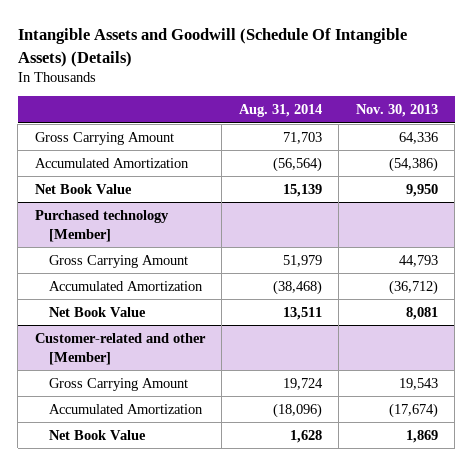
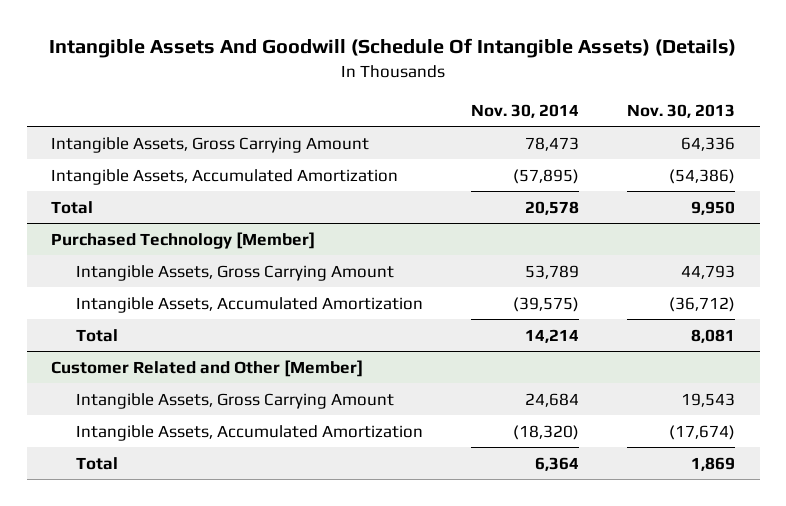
[17,28,407,67] Intangible Assets and Goodwill (Schedule Of Intangible Assets) (Details) -> [49,38,737,59] Intangible Assets And Goodwill (Schedule Of Intangible Assets) (Details)
[238,104,322,118] Aug. 31, 2014 -> none
none -> [471,103,580,118] Nov. 30, 2014
[34,131,174,145] Gross Carrying Amount -> [50,136,369,153] Intangible Assets, Gross Carrying Amount
[34,157,189,168] Accumulated Amortization -> [50,168,398,185] Intangible Assets, Accumulated Amortization
[34,183,132,194] Net Book Value -> [50,200,93,214] Total
[34,209,169,242] Purchased technology [Member] -> [50,231,315,249] Purchased Technology [Member]
[48,254,188,268] Gross Carrying Amount -> [75,264,394,281] Intangible Assets, Gross Carrying Amount
[48,280,203,291] Accumulated Amortization -> [75,296,423,313] Intangible Assets, Accumulated Amortization
[48,306,146,317] Net Book Value -> [75,328,118,342] Total
[34,332,206,365] Customer-related and other [Member] -> [50,359,363,377] Customer Related and Other [Member]
[48,377,188,391] Gross Carrying Amount -> [75,392,394,409] Intangible Assets, Gross Carrying Amount
[48,403,203,414] Accumulated Amortization -> [75,424,423,441] Intangible Assets, Accumulated Amortization
[48,429,146,440] Net Book Value -> [75,456,118,470] Total

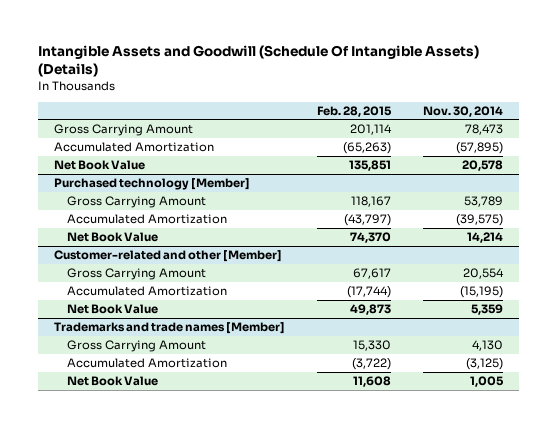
[49,38,737,59] Intangible Assets And Goodwill (Schedule Of Intangible Assets) (Details) -> [37,45,479,78] Intangible Assets and Goodwill (Schedule Of Intangible Assets) (Details)
[627,103,736,118] Nov. 30, 2013 -> none
none -> [316,105,392,117] Feb. 28, 2015
[75,456,118,470] Total -> none
[50,136,369,153] Intangible Assets, Gross Carrying Amount -> [53,124,193,137] Gross Carrying Amount
[50,168,398,185] Intangible Assets, Accumulated Amortization -> [53,142,214,153] Accumulated Amortization
[50,200,93,214] Total -> [53,160,145,171] Net Book Value
[50,231,315,249] Purchased Technology [Member] -> [53,178,250,191] Purchased technology [Member]
[75,264,394,281] Intangible Assets, Gross Carrying Amount -> [66,196,206,209] Gross Carrying Amount
[75,296,423,313] Intangible Assets, Accumulated Amortization -> [66,214,227,225] Accumulated Amortization
[75,328,118,342] Total -> [66,232,158,243] Net Book Value
[50,359,363,377] Customer Related and Other [Member] -> [53,250,282,263] Customer-related and other [Member]
[75,392,394,409] Intangible Assets, Gross Carrying Amount -> [66,268,206,281] Gross Carrying Amount
[525,392,580,407] 24,684 -> [462,268,504,280] 20,554
[75,424,423,441] Intangible Assets, Accumulated Amortization -> [66,286,227,297] Accumulated Amortization
[513,424,580,440] (18,320) -> [459,286,503,299] (15,195)
none -> [66,304,158,315] Net Book Value
none -> [53,322,285,335] Trademarks and trade names [Member]
none -> [66,340,206,353] Gross Carrying Amount
none -> [66,358,227,369] Accumulated Amortization
none -> [66,376,158,387] Net Book Value

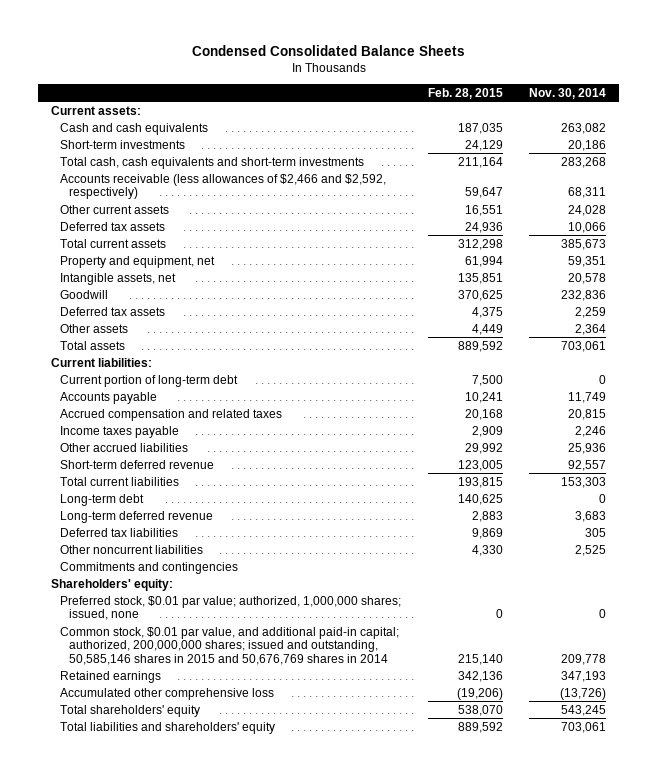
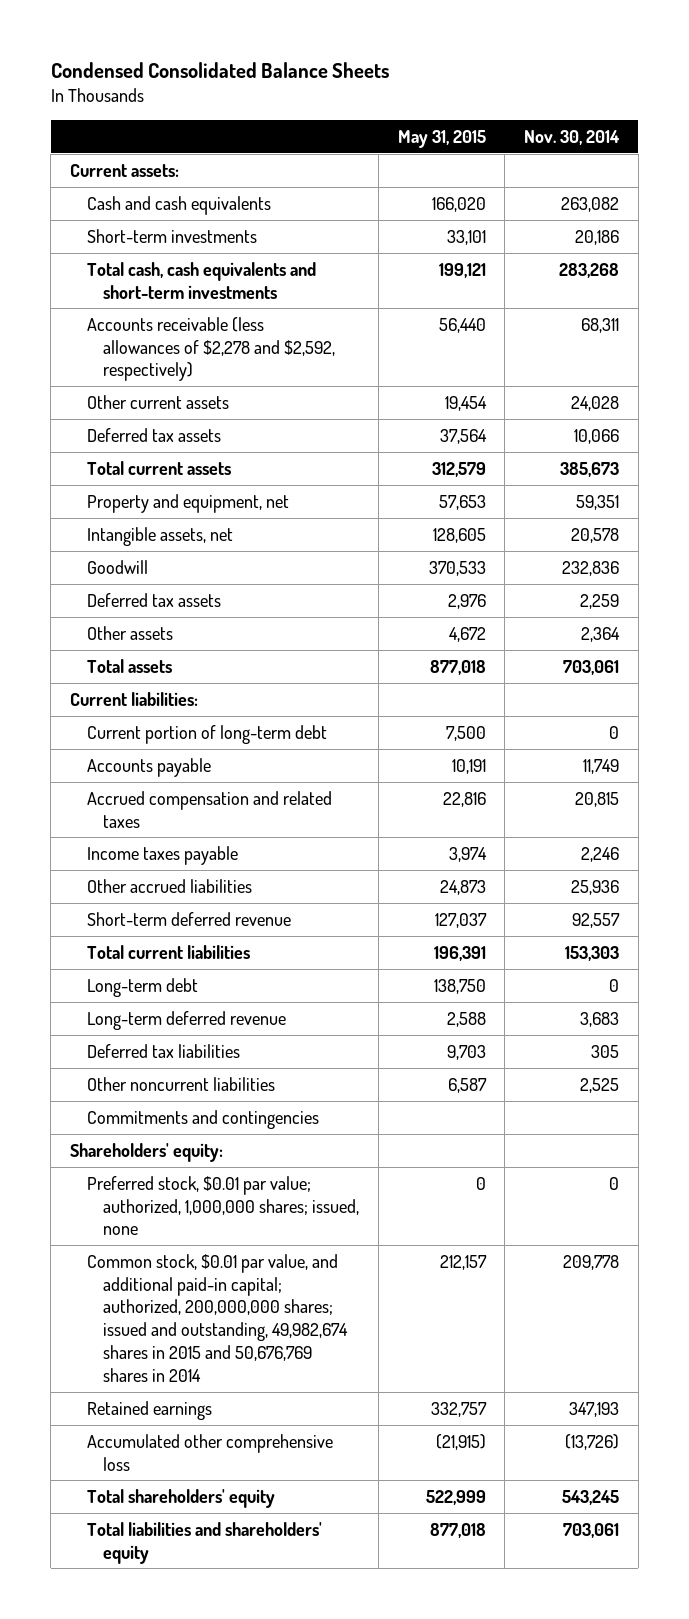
[427,87,503,99] Feb. 28, 2015 -> none
none -> [397,129,486,148] May 31, 2015
[60,173,387,200] Accounts receivable (less allowances of $2,466 and $2,592, respectively) -> [86,316,336,382] Accounts receivable (less allowances of $2,278 and $2,592, respectively)
[60,626,400,665] Common stock, $0.01 par value, and additional paid-in capital; authorized, 200,000,000 shares; issued and outstanding, 50,585,146 shares in 2015 and 50,676,769 shares in 2014 -> [86,1253,349,1382] Common stock, $0.01 par value, and additional paid-in capital; authorized, 200,000,000 shares; issued and outstanding, 49,982,674 shares in 2015 and 50,676,769 shares in 2014

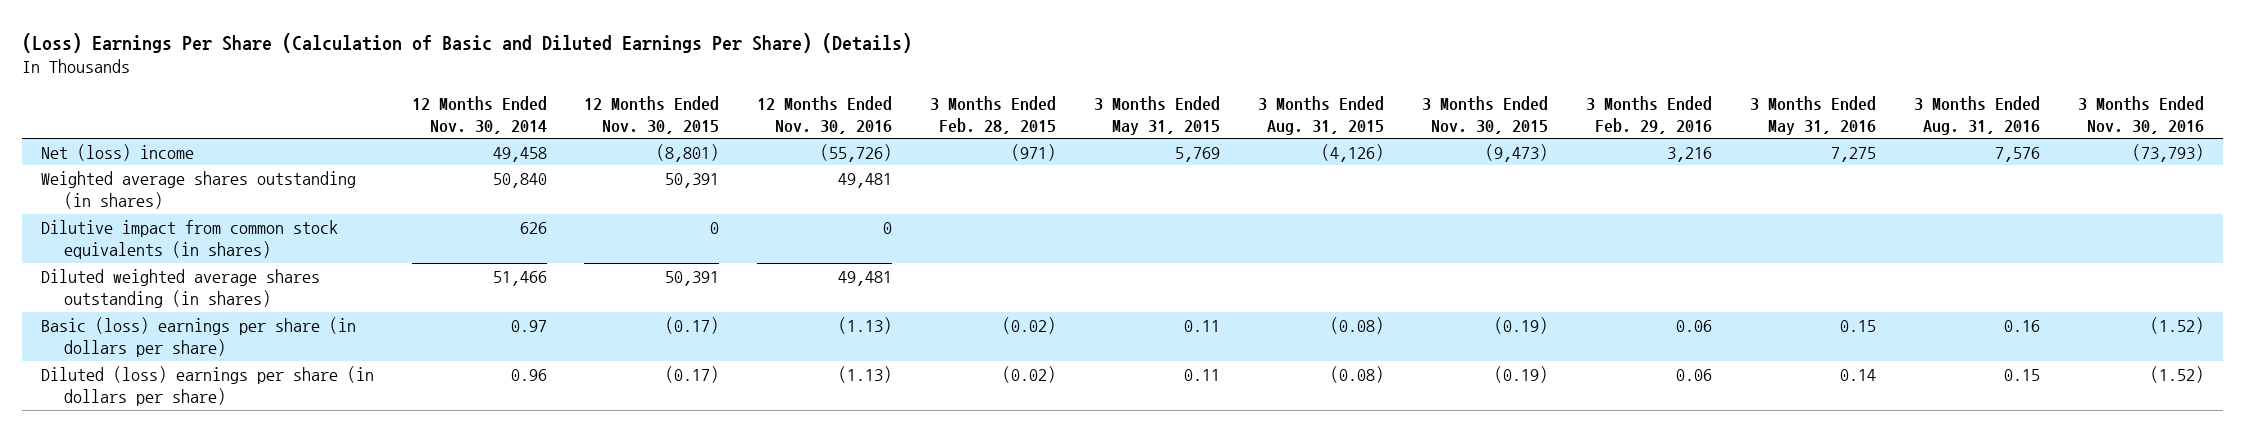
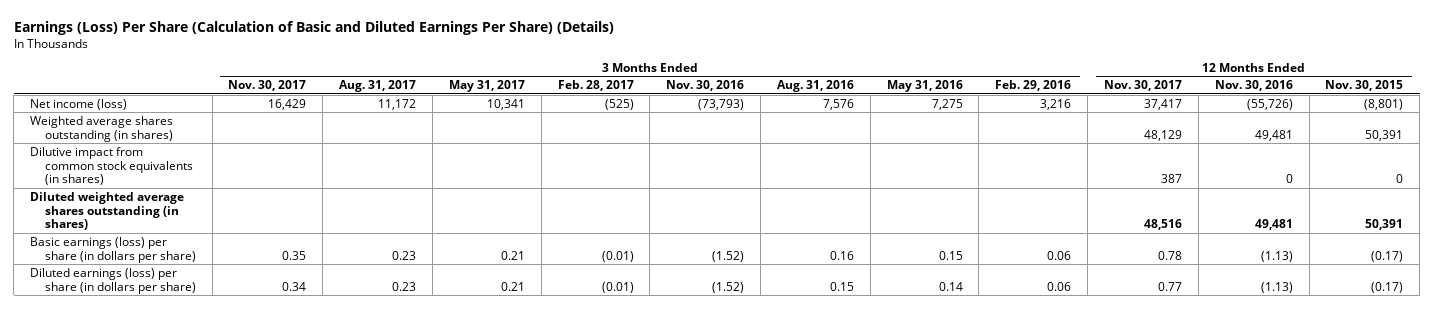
[21,32,912,53] (Loss) Earnings Per Share (Calculation of Basic and Diluted Earnings Per Share) (Details) -> [13,20,614,35] Earnings (Loss) Per Share (Calculation of Basic and Diluted Earnings Per Share) (Details)
[411,95,547,134] 12 Months Ended Nov. 30, 2014 -> none
[930,95,1057,134] 3 Months Ended Feb. 28, 2015 -> none
[1094,95,1221,135] 3 Months Ended May 31, 2015 -> none
[1258,95,1385,135] 3 Months Ended Aug. 31, 2015 -> none
[1422,95,1549,134] 3 Months Ended Nov. 30, 2015 -> none
none -> [228,80,307,92] Nov. 30, 2017
none -> [339,80,417,93] Aug. 31, 2017
none -> [448,80,525,93] May 31, 2017
none -> [557,80,634,92] Feb. 28, 2017
none -> [1104,80,1183,92] Nov. 30, 2017
[40,143,194,161] Net (loss) income -> [30,98,128,110] Net income (loss)
[40,316,356,357] Basic (loss) earnings per share (in dollars per share) -> [30,236,196,263] Basic earnings (loss) per share (in dollars per share)
[40,365,374,406] Diluted (loss) earnings per share (in dollars per share) -> [30,267,196,294] Diluted earnings (loss) per share (in dollars per share)

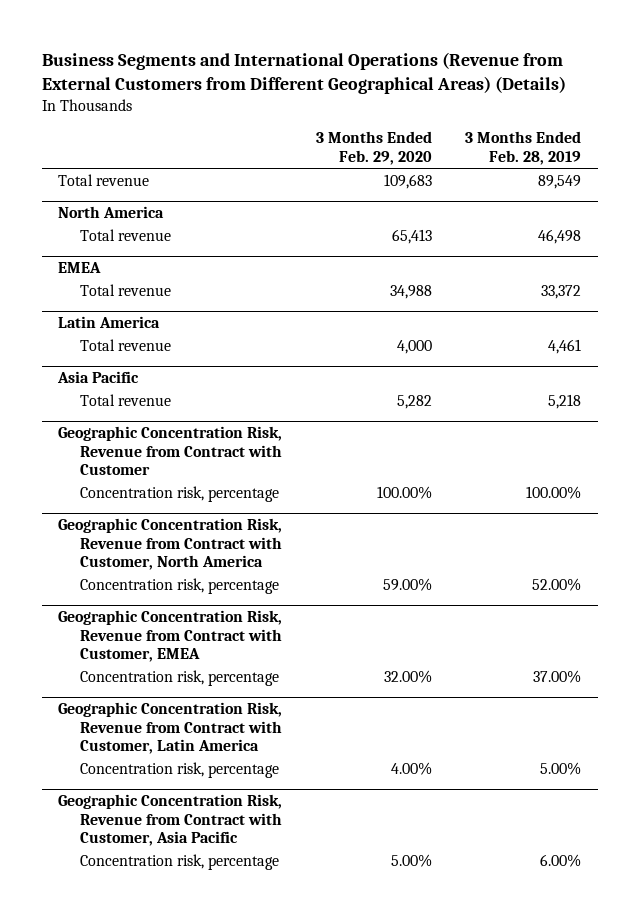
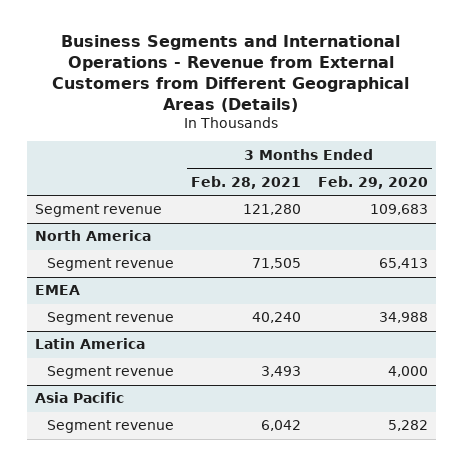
[41,51,566,95] Business Segments and International Operations (Revenue from External Customers from Different Geographical Areas) (Details) -> [52,35,410,112] Business Segments and International Operations - Revenue from External Customers from Different Geographical Areas (Details)
[464,131,581,165] 3 Months Ended Feb. 28, 2019 -> none
none -> [191,175,302,189] Feb. 28, 2021
[58,173,150,186] Total revenue -> [35,204,163,218] Segment revenue
[80,228,172,241] Total revenue -> [47,258,175,272] Segment revenue
[80,283,172,296] Total revenue -> [47,312,175,326] Segment revenue
[80,338,172,351] Total revenue -> [47,366,175,380] Segment revenue
[58,426,283,476] Geographic Concentration Risk, Revenue from Contract with Customer -> none
[80,485,280,502] Concentration risk, percentage -> none
[58,518,283,571] Geographic Concentration Risk, Revenue from Contract with Customer, North America -> none
[80,577,280,594] Concentration risk, percentage -> none
[58,610,283,663] Geographic Concentration Risk, Revenue from Contract with Customer, EMEA -> none
[80,669,280,686] Concentration risk, percentage -> none
[58,702,283,755] Geographic Concentration Risk, Revenue from Contract with Customer, Latin America -> none
[80,761,280,778] Concentration risk, percentage -> none
[58,794,283,847] Geographic Concentration Risk, Revenue from Contract with Customer, Asia Pacific -> none
[80,853,280,870] Concentration risk, percentage -> none
[80,393,172,406] Total revenue -> [47,420,175,434] Segment revenue

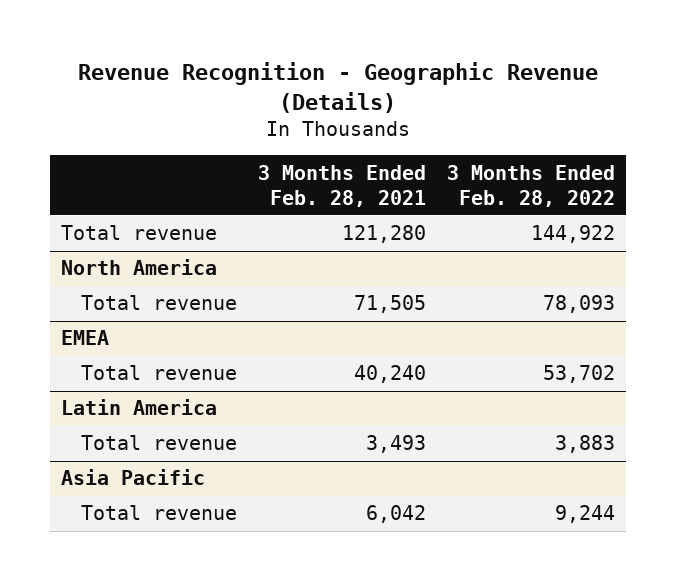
[52,35,410,112] Business Segments and International Operations - Revenue from External Customers from Different Geographical Areas (Details) -> [77,62,598,114] Revenue Recognition - Geographic Revenue (Details)
[317,175,428,189] Feb. 29, 2020 -> none
none -> [447,164,616,207] 3 Months Ended Feb. 28, 2022
[35,204,163,218] Segment revenue -> [60,225,217,241] Total revenue
[47,258,175,272] Segment revenue -> [81,295,238,311] Total revenue
[47,312,175,326] Segment revenue -> [81,365,238,381] Total revenue
[47,366,175,380] Segment revenue -> [81,435,238,451] Total revenue
[47,420,175,434] Segment revenue -> [81,505,238,521] Total revenue

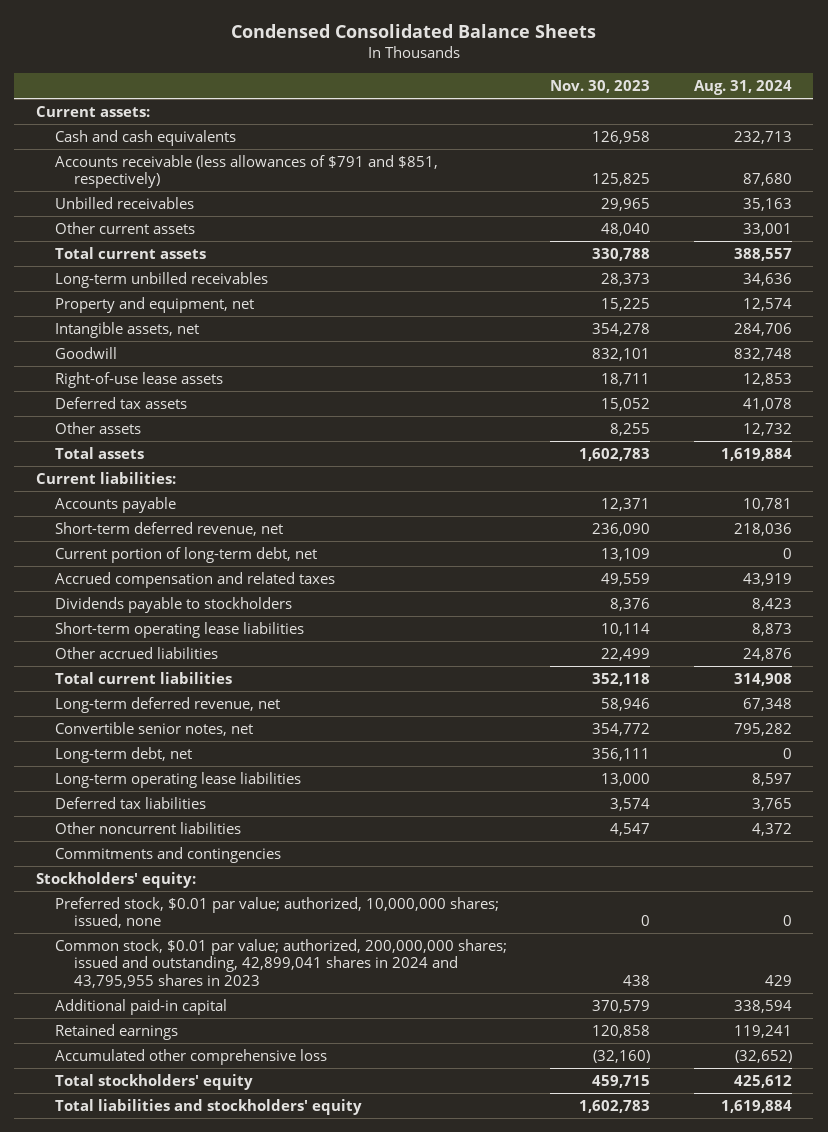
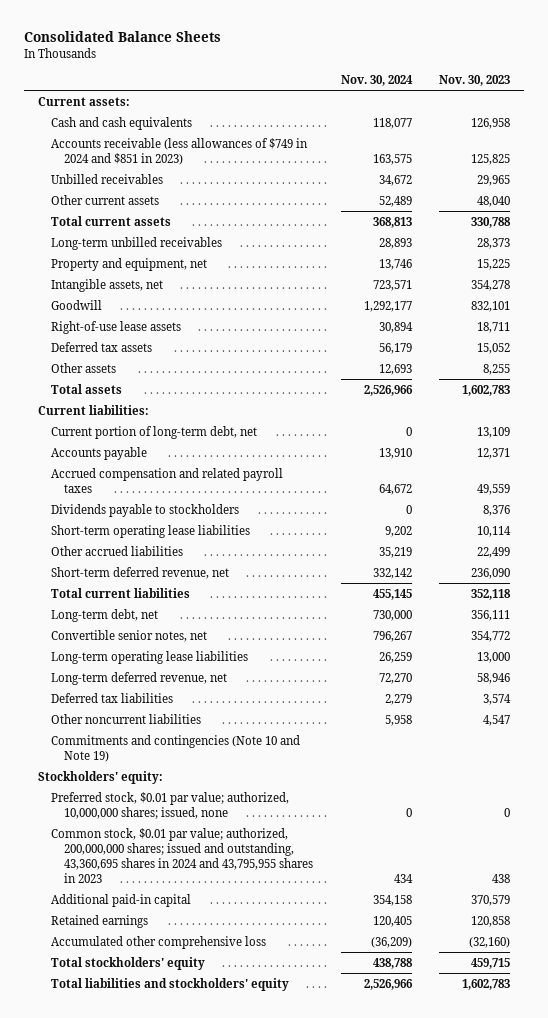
[230,23,596,38] Condensed Consolidated Balance Sheets -> [23,30,221,42] Consolidated Balance Sheets
[693,79,792,95] Aug. 31, 2024 -> none
none -> [340,75,413,87] Nov. 30, 2024
[55,154,439,189] Accounts receivable (less allowances of $791 and $851, respectively) -> [50,137,308,165] Accounts receivable (less allowances of $749 in 2024 and $851 in 2023)
[55,496,177,513] Accounts payable -> [50,446,147,460] Accounts payable
[55,571,336,588] Accrued compensation and related taxes -> [50,467,283,493] Accrued compensation and related payroll taxes
[55,521,284,536] Short-term deferred revenue, net -> [50,566,229,579] Short-term deferred revenue, net
[55,721,254,736] Convertible senior notes, net -> [50,629,207,642] Convertible senior notes, net
[55,696,281,713] Long-term deferred revenue, net -> [50,671,227,685] Long-term deferred revenue, net
[55,846,282,863] Commitments and contingencies -> [50,734,300,762] Commitments and contingencies (Note 10 and Note 19)
[55,938,508,988] Common stock, $0.01 par value; authorized, 200,000,000 shares; issued and outstanding, 42,899,041 shares in 2024 and 43,795,955 shares in 2023 -> [50,827,314,883] Common stock, $0.01 par value; authorized, 200,000,000 shares; issued and outstanding, 43,360,695 shares in 2024 and 43,795,955 shares in 2023

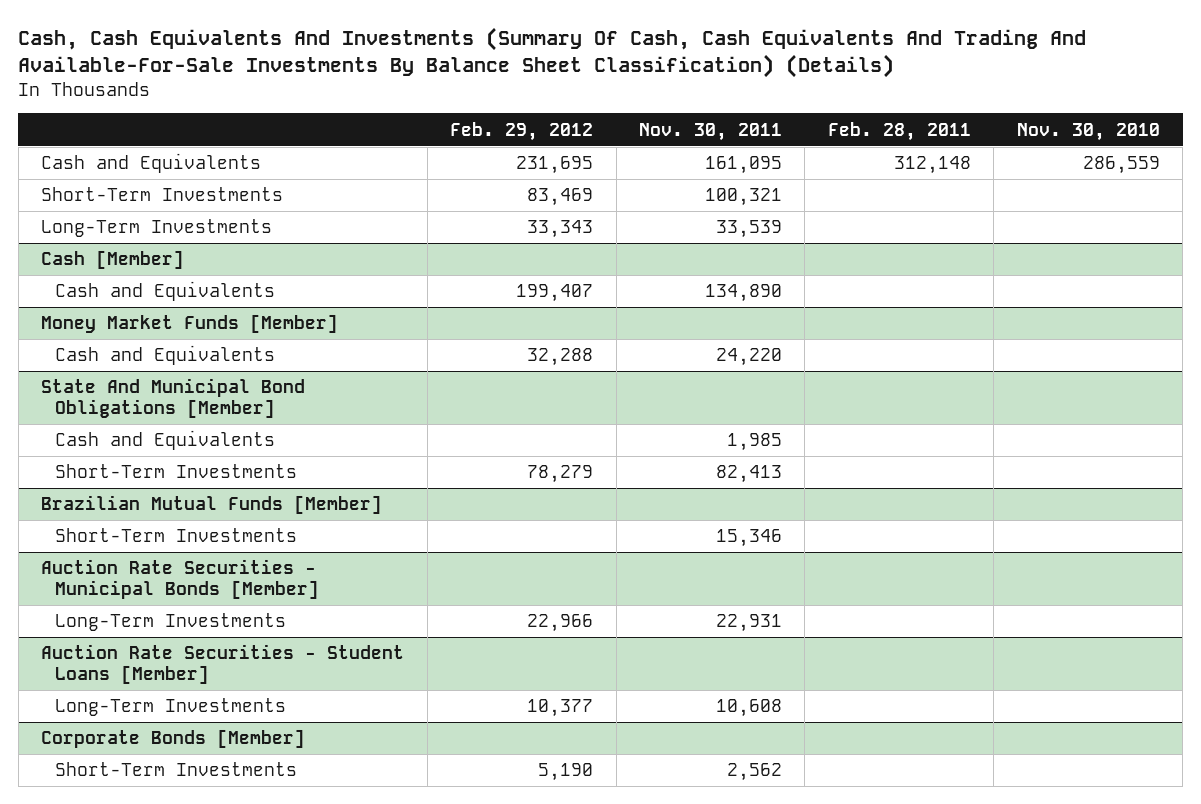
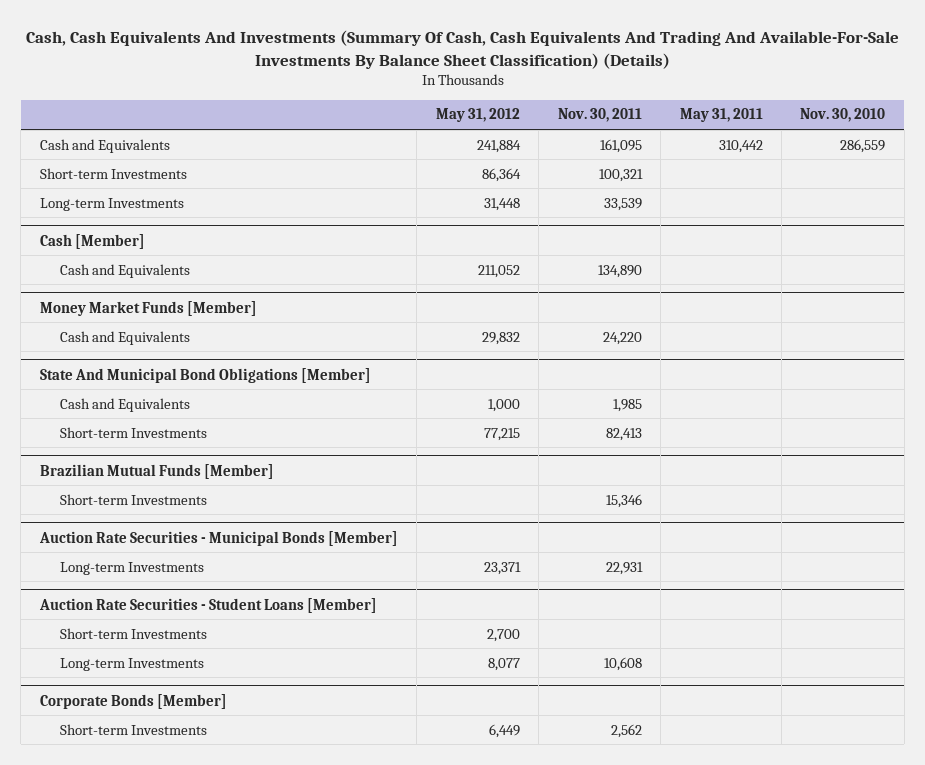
[450,121,594,141] Feb. 29, 2012 -> none
[827,121,971,141] Feb. 28, 2011 -> none
none -> [435,108,520,123] May 31, 2012
none -> [679,108,763,123] May 31, 2011
[41,187,284,202] Short-Term Investments -> [39,167,187,179] Short-term Investments
[41,219,273,238] Long-Term Investments -> [39,197,184,211] Long-term Investments
[54,464,297,479] Short-Term Investments -> [59,426,207,438] Short-term Investments
[54,528,297,543] Short-Term Investments -> [59,493,207,505] Short-term Investments
[54,613,286,632] Long-Term Investments -> [59,561,204,575] Long-term Investments
none -> [59,627,207,639] Short-term Investments
[54,698,286,717] Long-Term Investments -> [59,657,204,671] Long-term Investments
[54,762,297,777] Short-Term Investments -> [59,723,207,735] Short-term Investments

